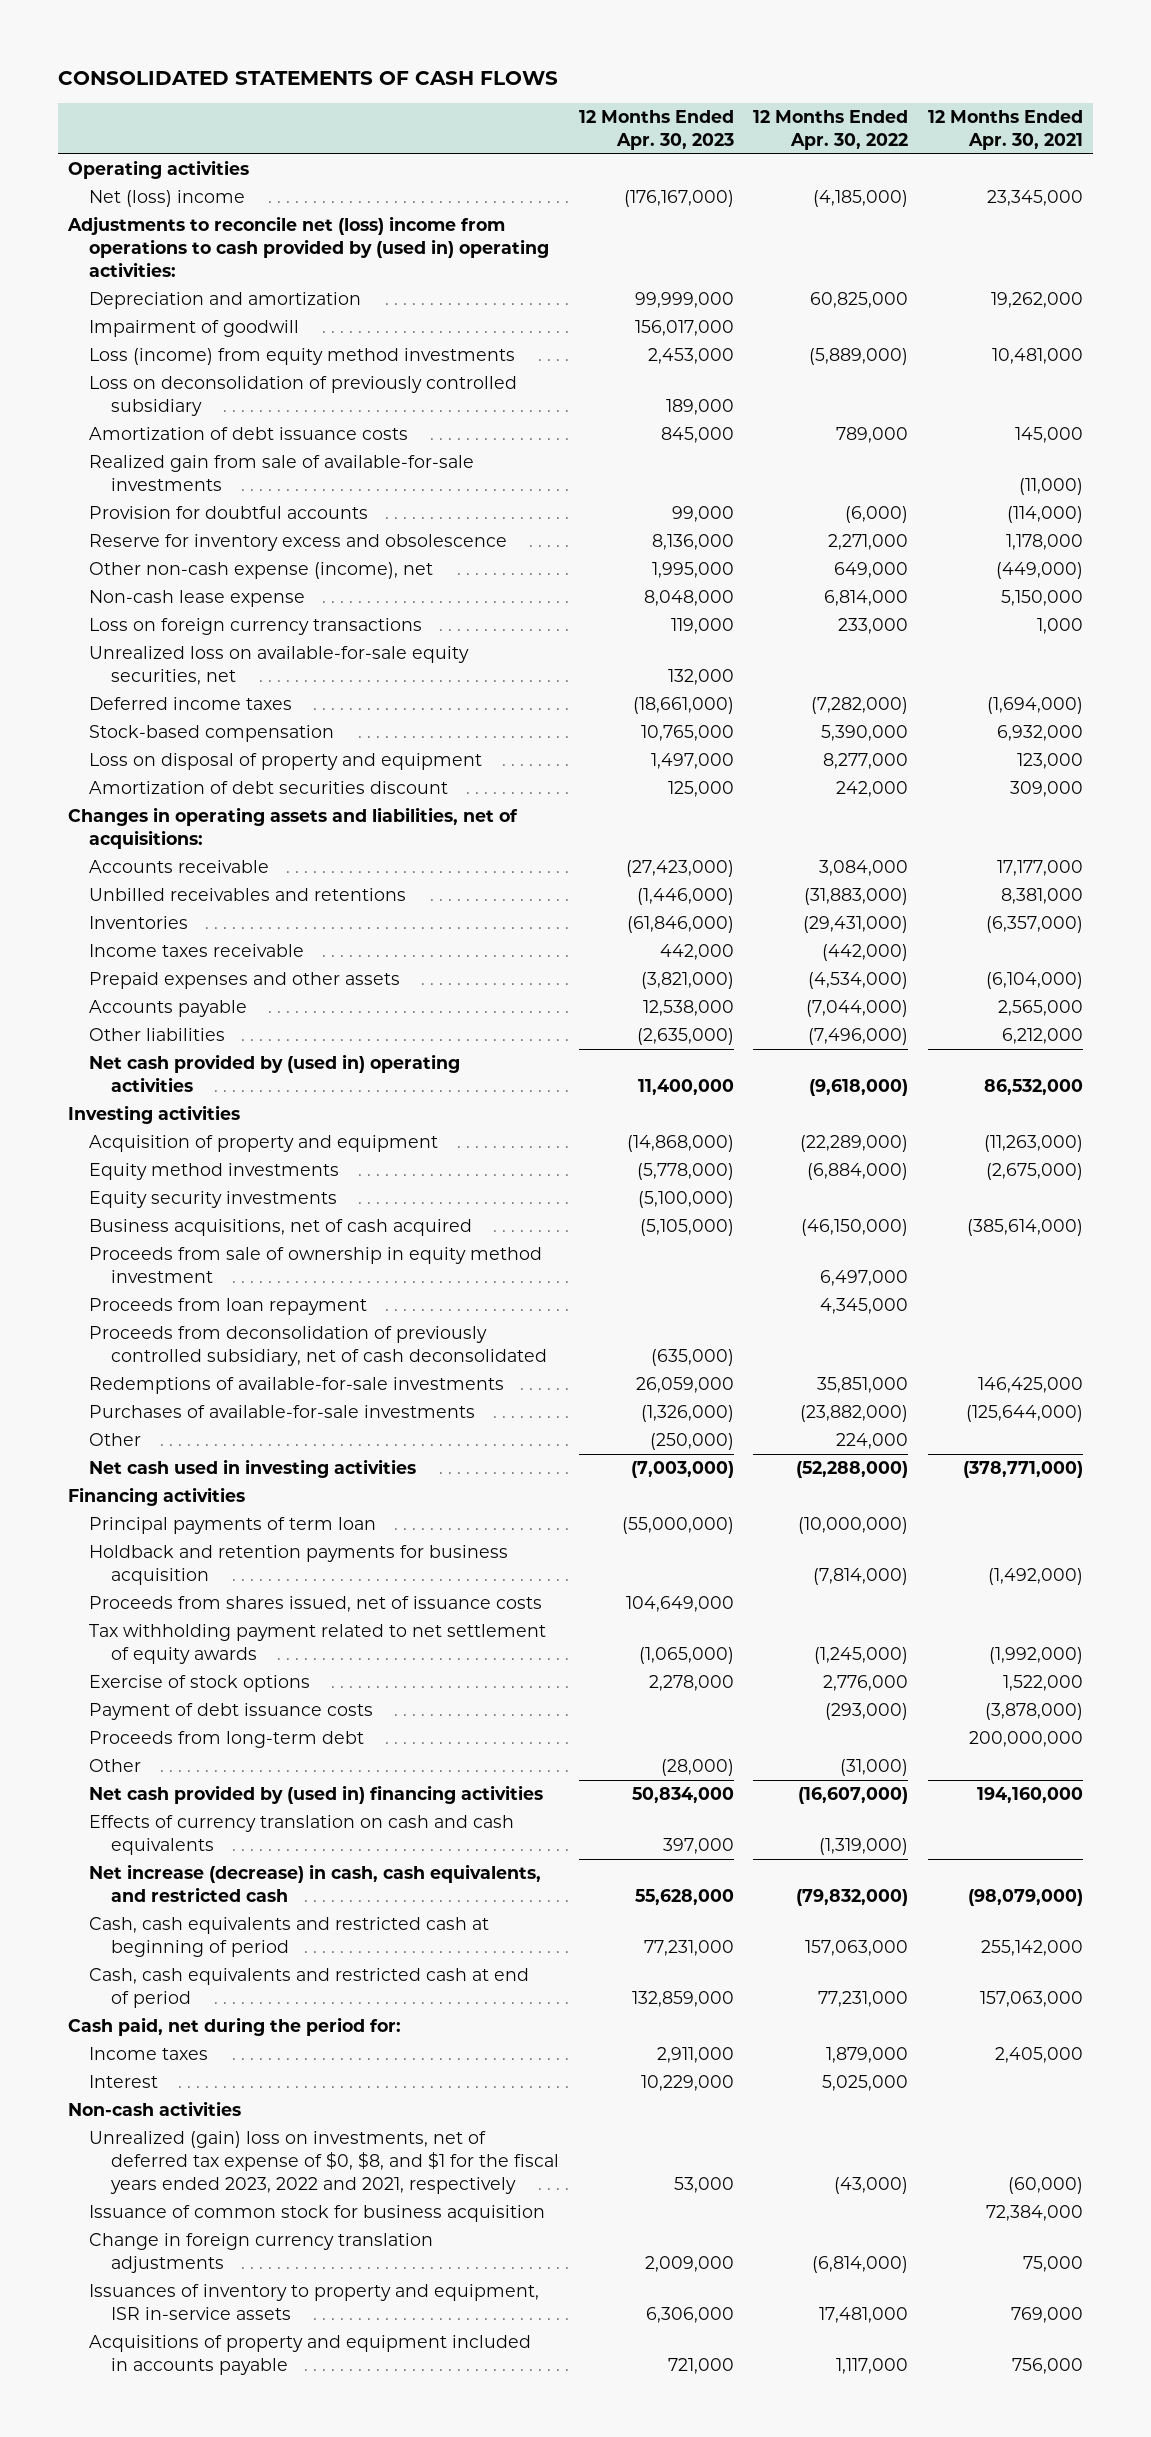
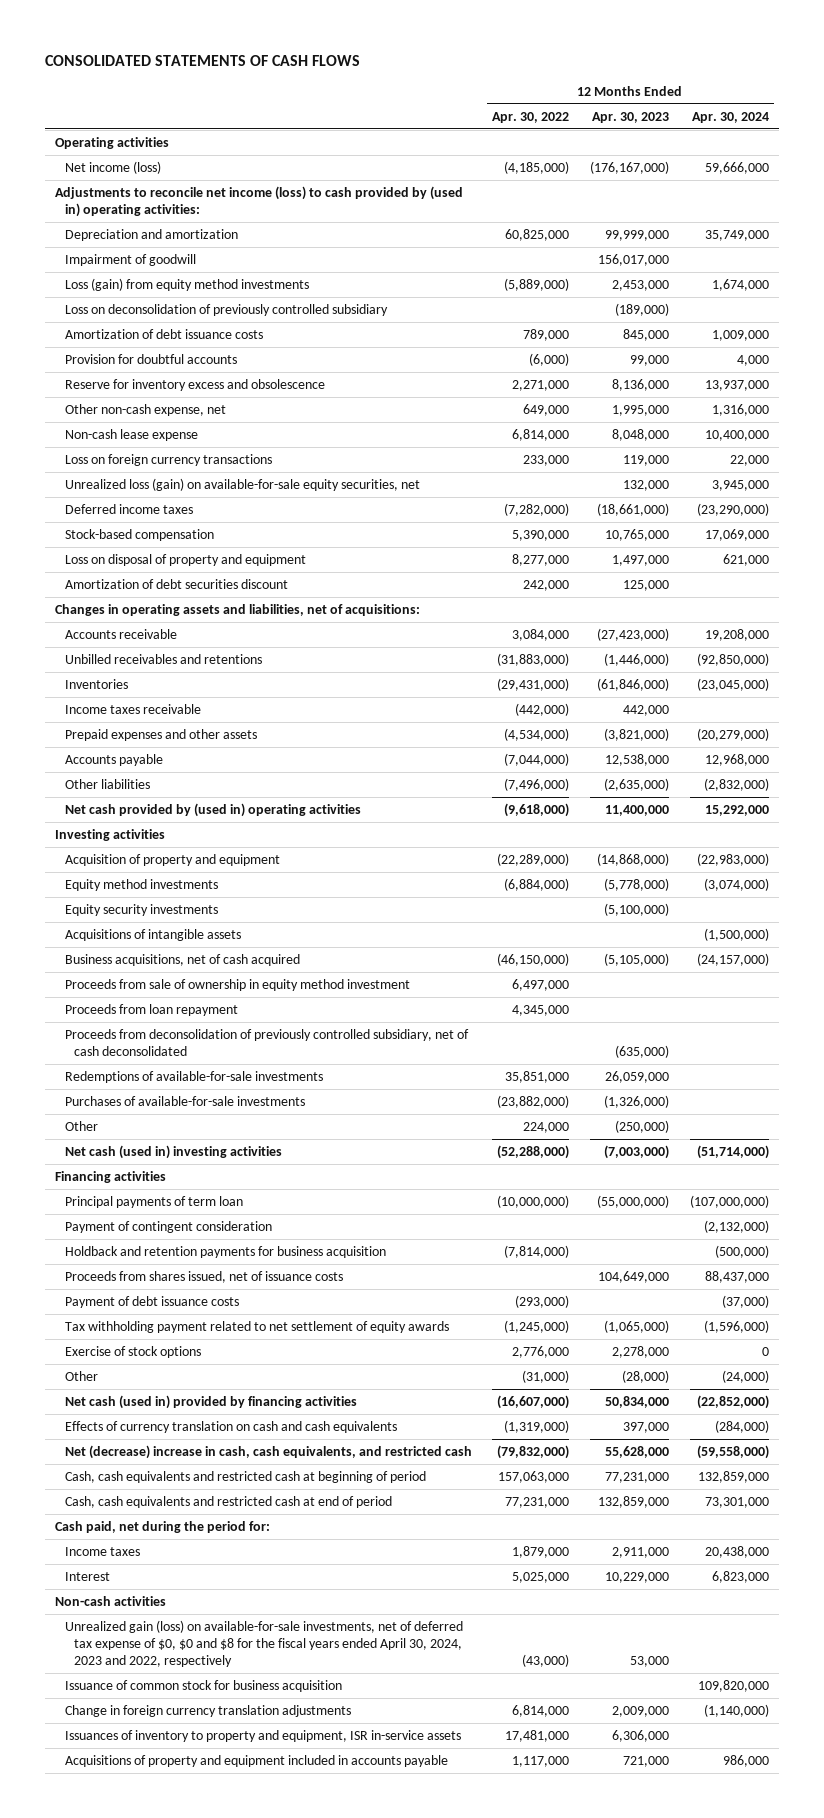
[928,110,1084,150] 12 Months Ended Apr. 30, 2021 -> none
none -> [691,111,769,123] Apr. 30, 2024
[89,190,246,208] Net (loss) income -> [64,160,161,174] Net income (loss)
[66,216,550,277] Adjustments to reconcile net (loss) income from operations to cash provided by (used in) operating activities: -> [55,185,464,218] Adjustments to reconcile net income (loss) to cash provided by (used in) operating activities:
[89,348,516,366] Loss (income) from equity method investments -> [64,277,309,291] Loss (gain) from equity method investments
[665,399,734,416] 189,000 -> [614,302,669,316] (189,000)
[89,455,475,492] Realized gain from sale of available-for-sale investments -> none
[89,562,434,580] Other non-cash expense (income), net -> [64,403,226,416] Other non-cash expense, net
[89,646,470,686] Unrealized loss on available-for-sale equity securities, net -> [64,477,420,491] Unrealized loss (gain) on available-for-sale equity securities, net
none -> [64,928,241,941] Acquisitions of intangible assets
[89,1459,417,1479] Net cash used in investing activities -> [64,1144,282,1159] Net cash (used in) investing activities
none -> [64,1220,272,1233] Payment of contingent consideration
[89,1703,374,1721] Payment of debt issuance costs -> [64,1295,239,1308] Payment of debt issuance costs
[89,1731,365,1749] Proceeds from long-term debt -> none
[89,1785,544,1805] Net cash provided by (used in) financing activities -> [64,1394,357,1409] Net cash (used in) provided by financing activities
[89,1864,542,1903] Net increase (decrease) in cash, cash equivalents, and restricted cash -> [64,1444,472,1459] Net (decrease) increase in cash, cash equivalents, and restricted cash
[89,2131,559,2194] Unrealized (gain) loss on investments, net of deferred tax expense of $0, $8, and $1 for the fiscal years ended 2023, 2022 and 2021, respectively -> [64,1619,463,1668] Unrealized gain (loss) on available-for-sale investments, net of deferred tax expense of $0, $0 and $8 for the fiscal years ended April 30, 2024, 2023 and 2022, respectively
[812,2256,909,2274] (6,814,000) -> [512,1704,570,1717] 6,814,000

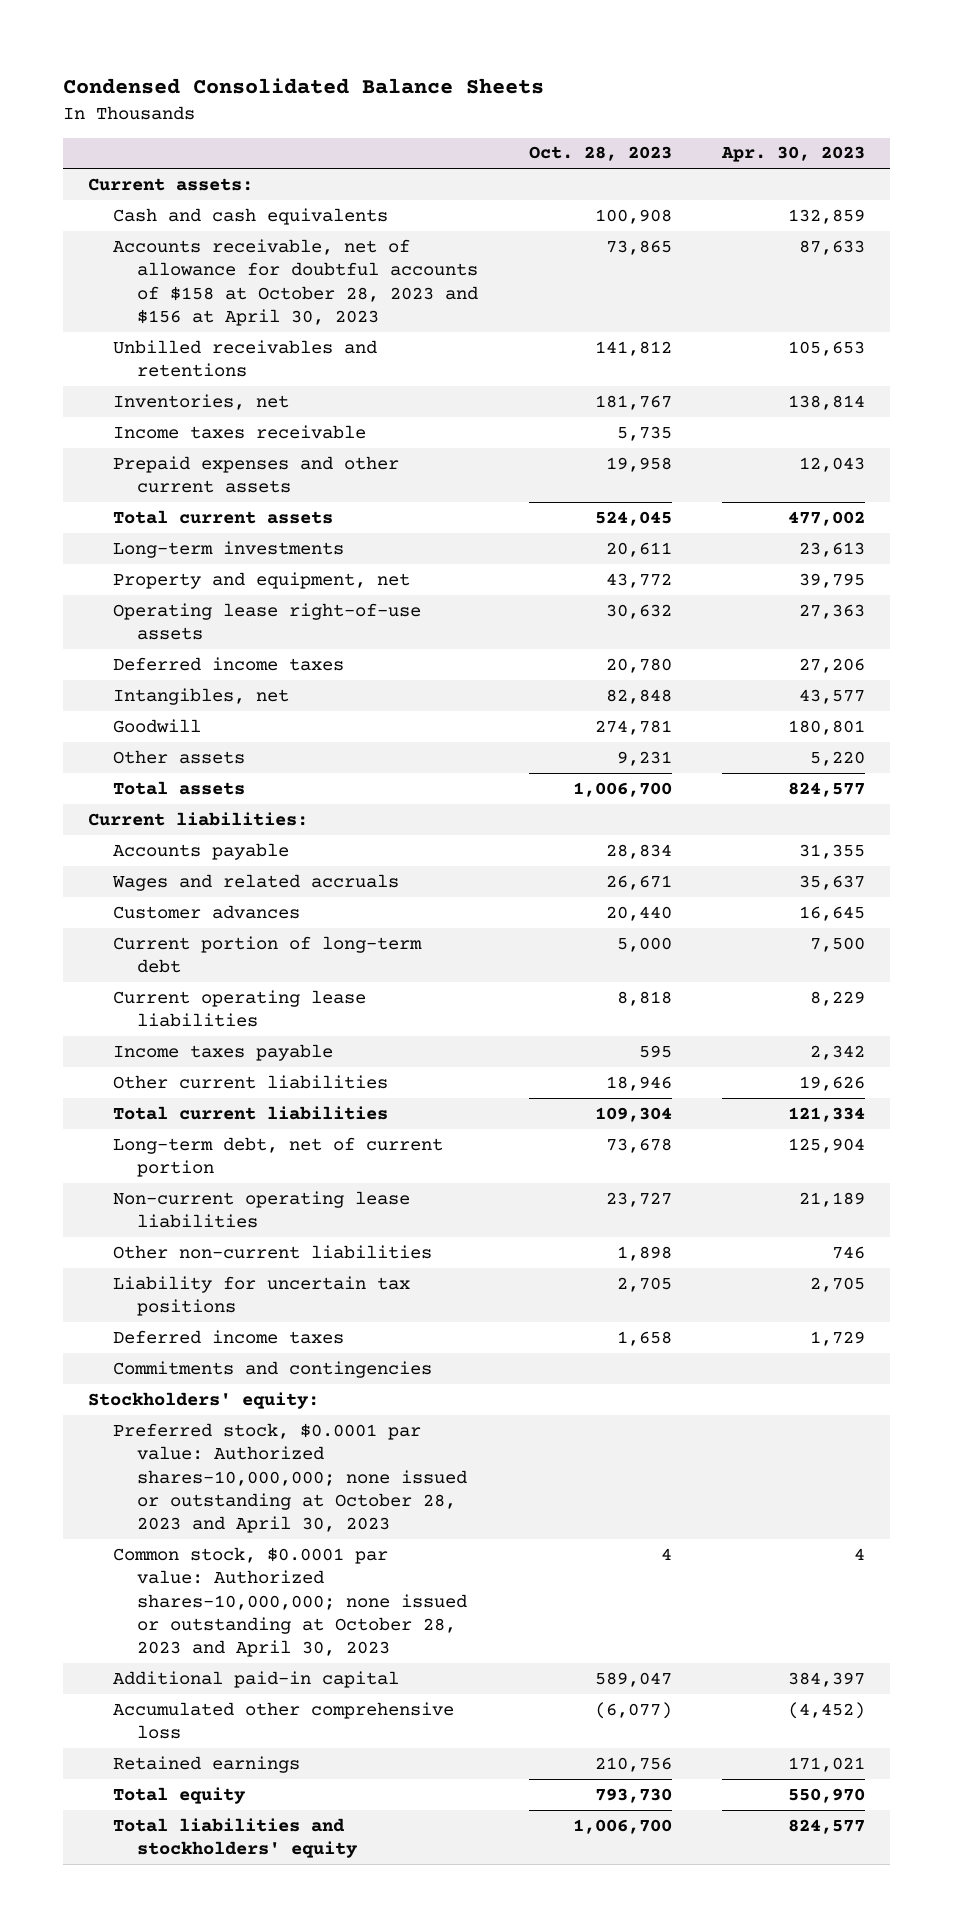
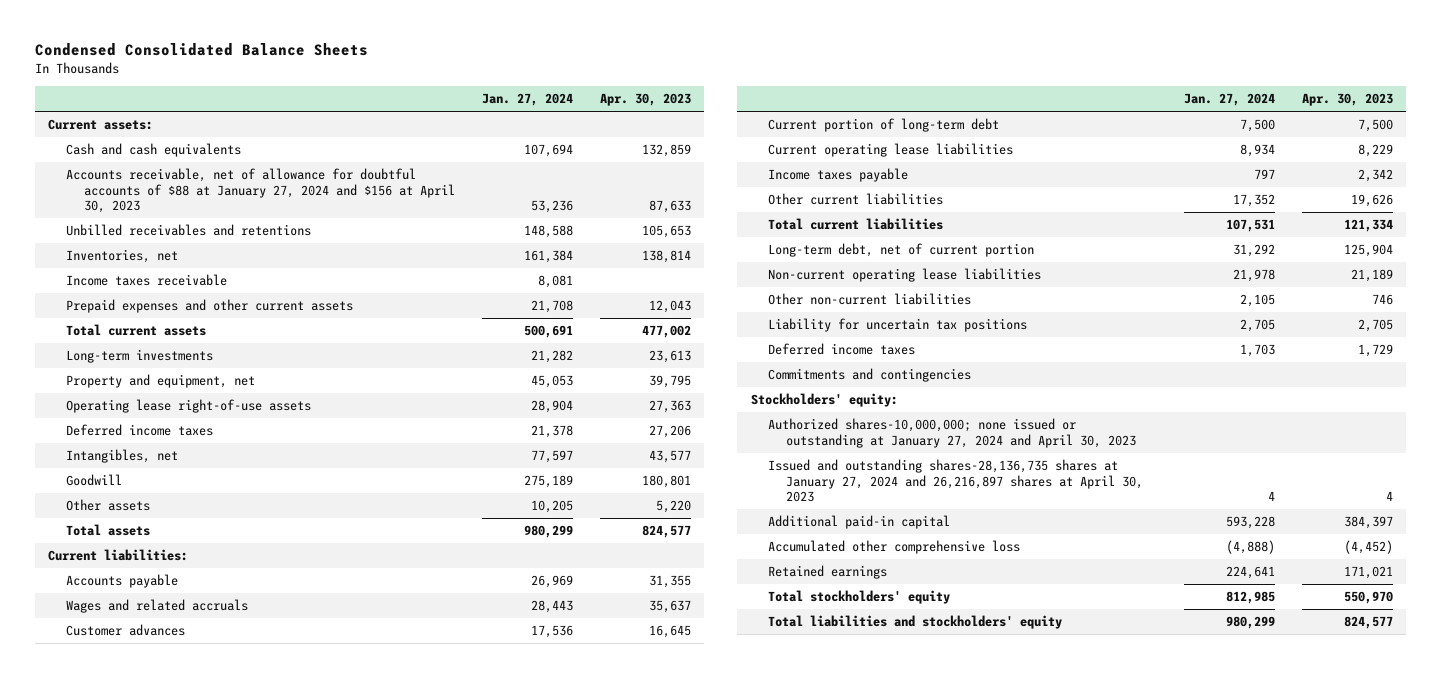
[528,146,672,162] Oct. 28, 2023 -> none
none -> [481,92,573,106] Jan. 27, 2024
[112,238,479,326] Accounts receivable, net of allowance for doubtful accounts of $158 at October 28, 2023 and $156 at April 30, 2023 -> [65,168,455,214] Accounts receivable, net of allowance for doubtful accounts of $88 at January 27, 2024 and $156 at April 30, 2023
[112,1422,468,1534] Preferred stock, $0.0001 par value: Authorized shares-10,000,000; none issued or outstanding at October 28, 2023 and April 30, 2023 -> [768,418,1136,448] Authorized shares-10,000,000; none issued or outstanding at January 27, 2024 and April 30, 2023
[112,1546,468,1658] Common stock, $0.0001 par value: Authorized shares-10,000,000; none issued or outstanding at October 28, 2023 and April 30, 2023 -> [768,459,1143,503] Issued and outstanding shares-28,136,735 shares at January 27, 2024 and 26,216,897 shares at April 30, 2023
[112,1786,246,1804] Total equity -> [768,590,951,605] Total stockholders' equity

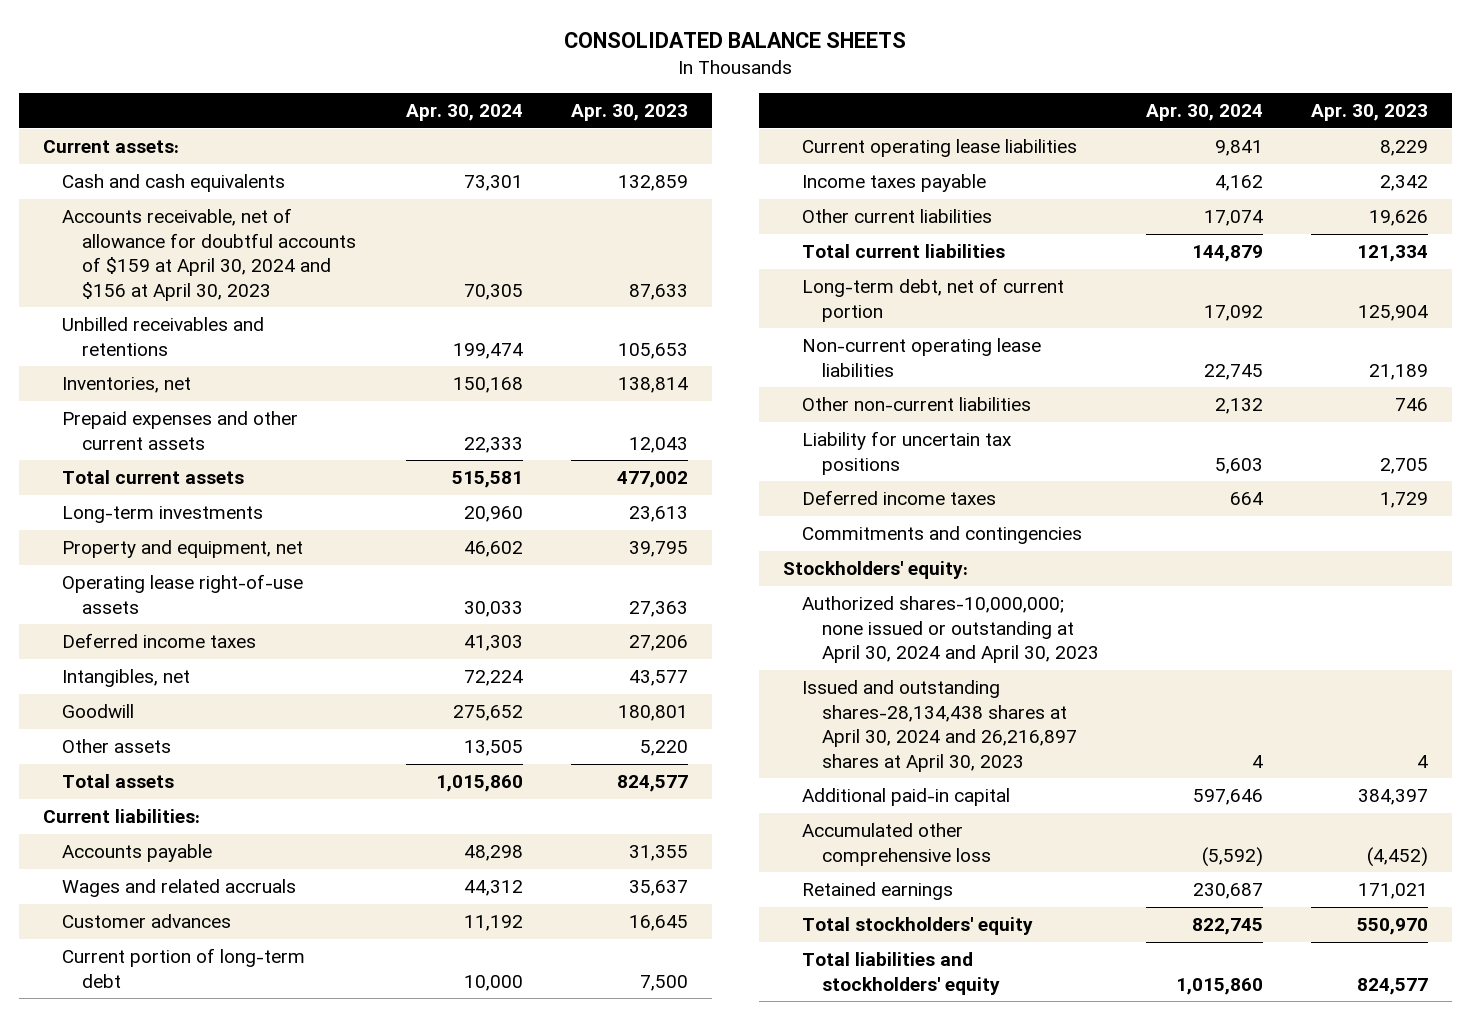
[34,43,368,57] Condensed Consolidated Balance Sheets -> [564,32,907,49] CONSOLIDATED BALANCE SHEETS
[481,92,573,106] Jan. 27, 2024 -> none
none -> [406,103,524,121] Apr. 30, 2024
[65,168,455,214] Accounts receivable, net of allowance for doubtful accounts of $88 at January 27, 2024 and $156 at April 30, 2023 -> [62,208,356,301] Accounts receivable, net of allowance for doubtful accounts of $159 at April 30, 2024 and $156 at April 30, 2023
[65,274,227,287] Income taxes receivable -> none
[768,418,1136,448] Authorized shares-10,000,000; none issued or outstanding at January 27, 2024 and April 30, 2023 -> [802,596,1099,664] Authorized shares-10,000,000; none issued or outstanding at April 30, 2024 and April 30, 2023
[768,459,1143,503] Issued and outstanding shares-28,136,735 shares at January 27, 2024 and 26,216,897 shares at April 30, 2023 -> [802,680,1077,772] Issued and outstanding shares-28,134,438 shares at April 30, 2024 and 26,216,897 shares at April 30, 2023

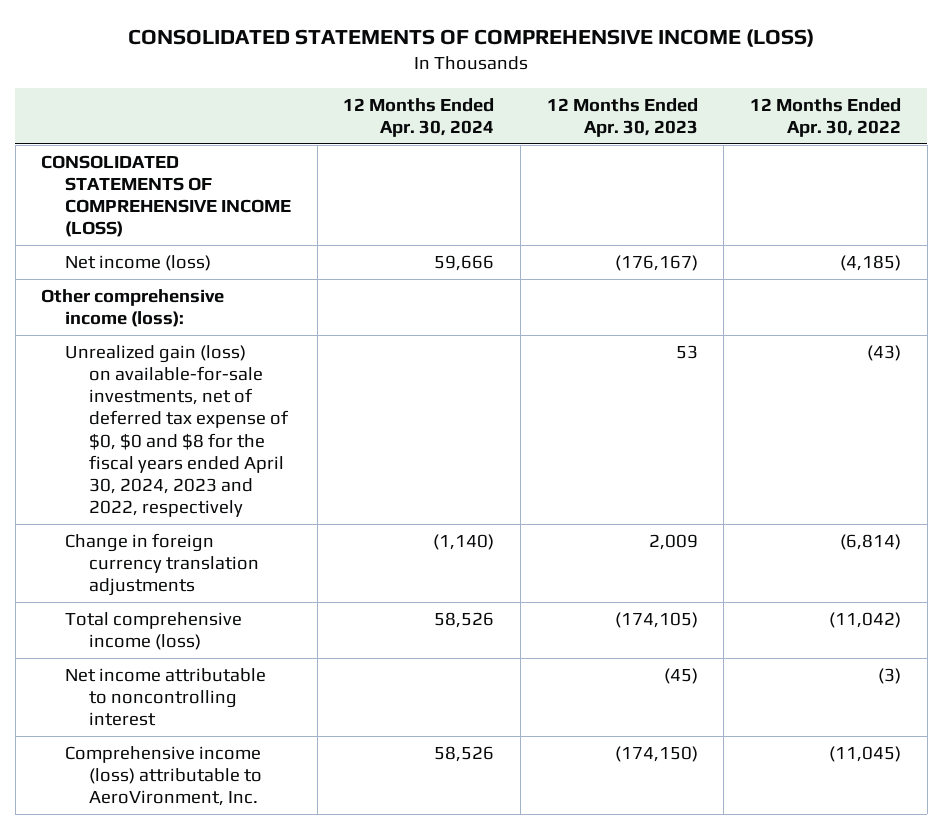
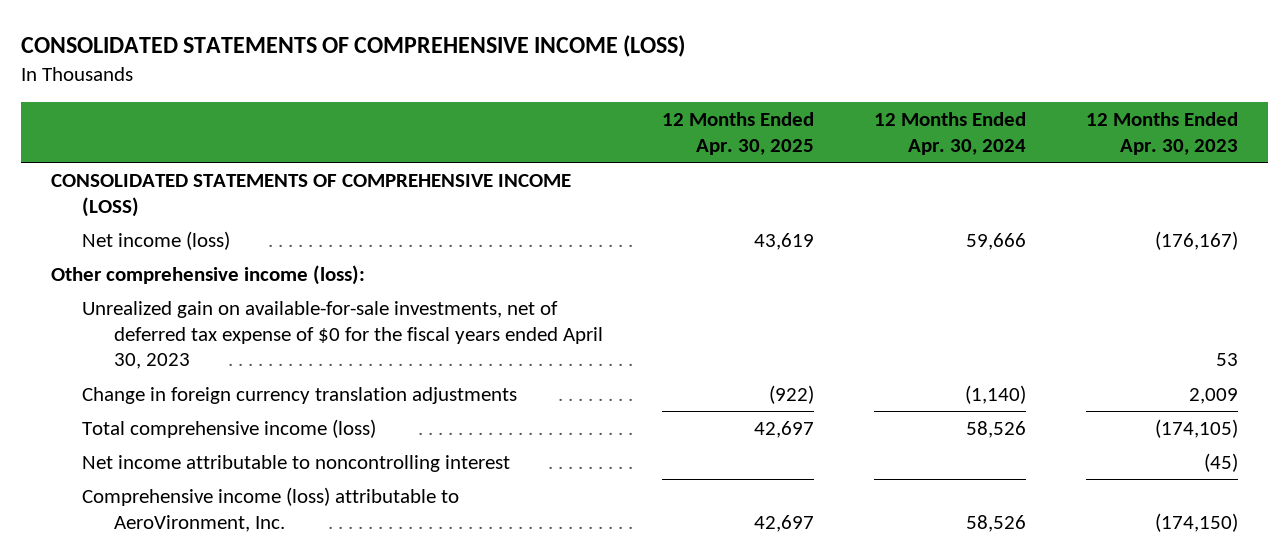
[749,97,901,138] 12 Months Ended Apr. 30, 2022 -> none
none -> [662,112,815,155] 12 Months Ended Apr. 30, 2025
[65,344,289,518] Unrealized gain (loss) on available-for-sale investments, net of deferred tax expense of $0, $0 and $8 for the fiscal years ended April 30, 2024, 2023 and 2022, respectively -> [82,300,603,370] Unrealized gain on available-for-sale investments, net of deferred tax expense of $0 for the fiscal years ended April 30, 2023

